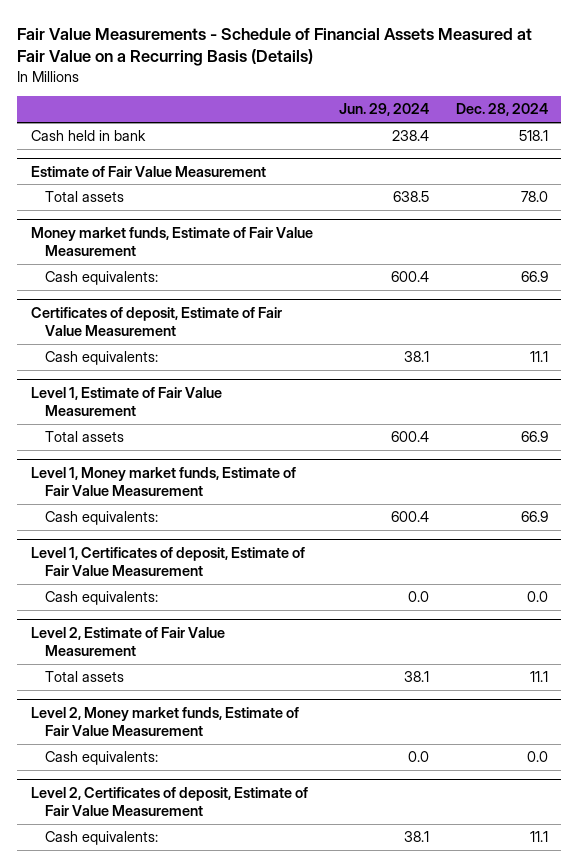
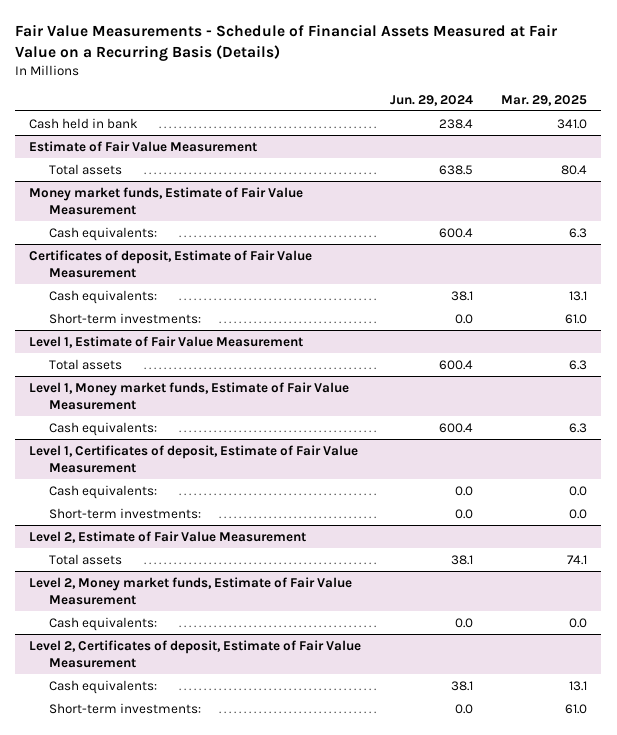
[455,103,548,117] Dec. 28, 2024 -> none
none -> [501,94,588,106] Mar. 29, 2025
none -> [49,312,202,324] Short-term investments:
none -> [49,507,202,519] Short-term investments:
none -> [49,702,202,714] Short-term investments:

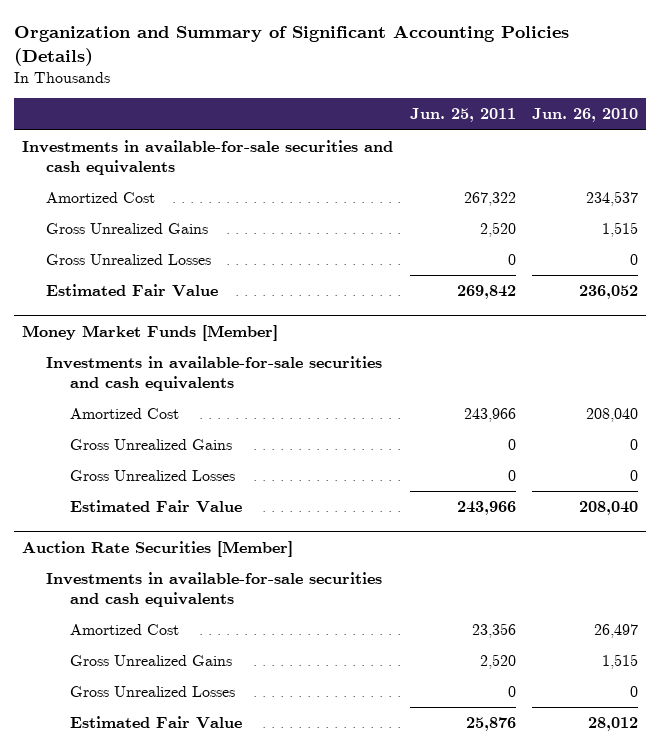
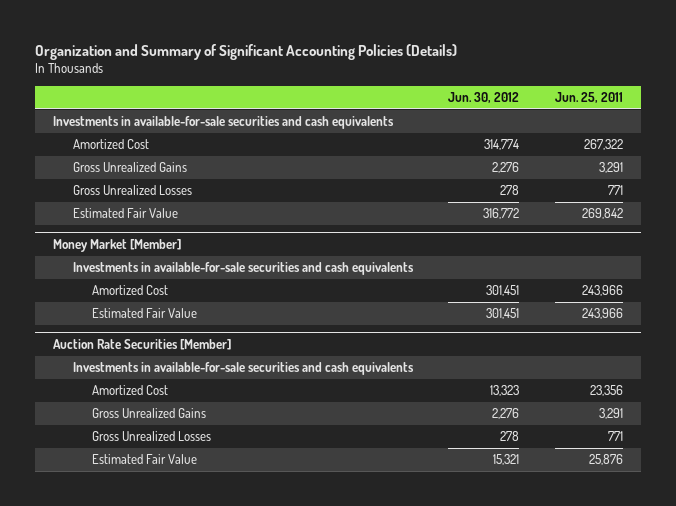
[532,108,639,123] Jun. 26, 2010 -> none
none -> [448,92,520,104] Jun. 30, 2012
[479,221,516,237] 2,520 -> [599,162,624,174] 3,291
[507,253,516,265] 0 -> [608,185,624,196] 771
[22,324,279,341] Money Market Funds [Member] -> [53,239,182,253] Money Market [Member]
[69,438,232,450] Gross Unrealized Gains -> none
[69,469,235,481] Gross Unrealized Losses -> none
[479,653,516,669] 2,520 -> [599,408,624,420] 3,291
[507,685,516,697] 0 -> [608,431,624,442] 771

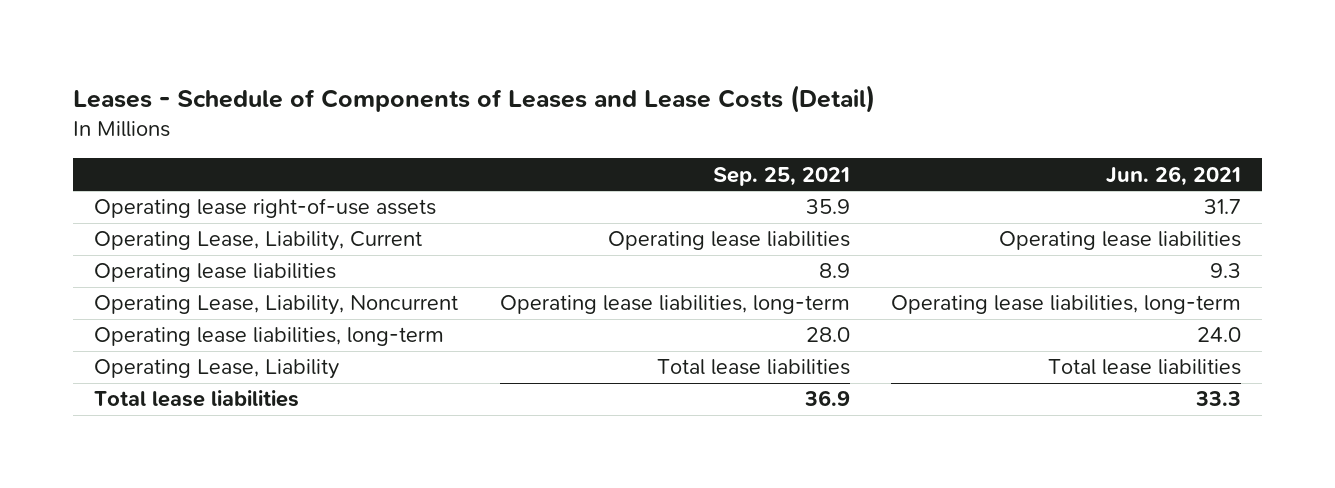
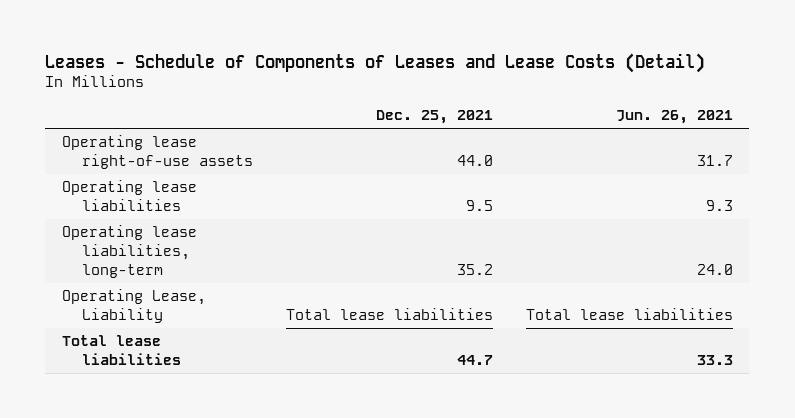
[712,166,850,186] Sep. 25, 2021 -> none
none -> [376,109,494,124] Dec. 25, 2021
[93,231,422,252] Operating Lease, Liability, Current -> none
[93,295,458,316] Operating Lease, Liability, Noncurrent -> none

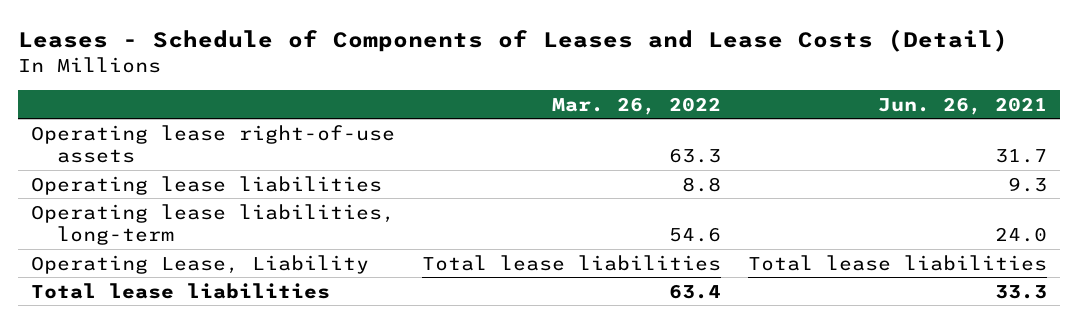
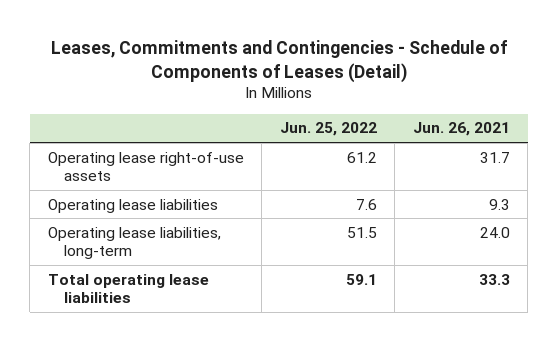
[18,28,1009,52] Leases - Schedule of Components of Leases and Lease Costs (Detail) -> [50,39,507,83] Leases, Commitments and Contingencies - Schedule of Components of Leases (Detail)
[551,96,721,115] Mar. 26, 2022 -> none
none -> [279,122,377,137] Jun. 25, 2022
[31,254,370,274] Operating Lease, Liability -> none
[31,282,331,299] Total lease liabilities -> [47,273,209,304] Total operating lease liabilities

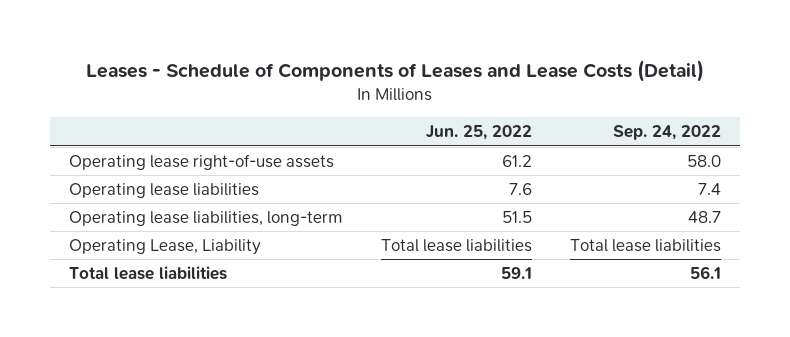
[50,39,507,83] Leases, Commitments and Contingencies - Schedule of Components of Leases (Detail) -> [86,60,705,83] Leases - Schedule of Components of Leases and Lease Costs (Detail)
[412,122,510,137] Jun. 26, 2021 -> none
none -> [612,125,721,141] Sep. 24, 2022
none -> [69,238,262,255] Operating Lease, Liability
[47,273,209,304] Total operating lease liabilities -> [69,265,228,280] Total lease liabilities

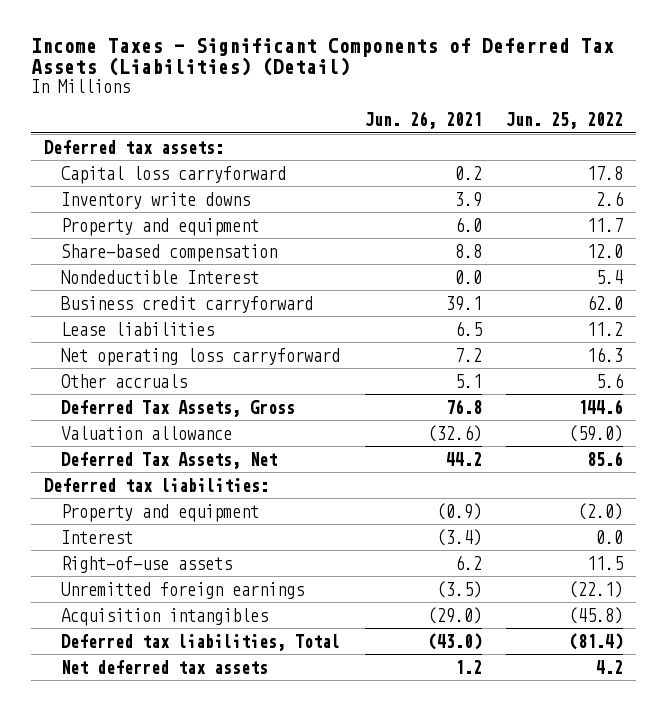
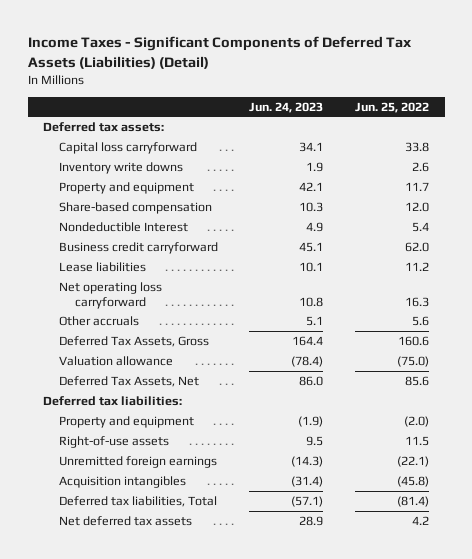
[364,111,482,130] Jun. 26, 2021 -> none
none -> [249,101,324,113] Jun. 24, 2023
[587,165,624,180] 17.8 -> [404,141,429,152] 33.8
[578,398,624,414] 144.6 -> [397,335,429,346] 160.6
[569,424,624,442] (59.0) -> [396,355,429,367] (75.0)
[60,529,133,544] Interest -> none

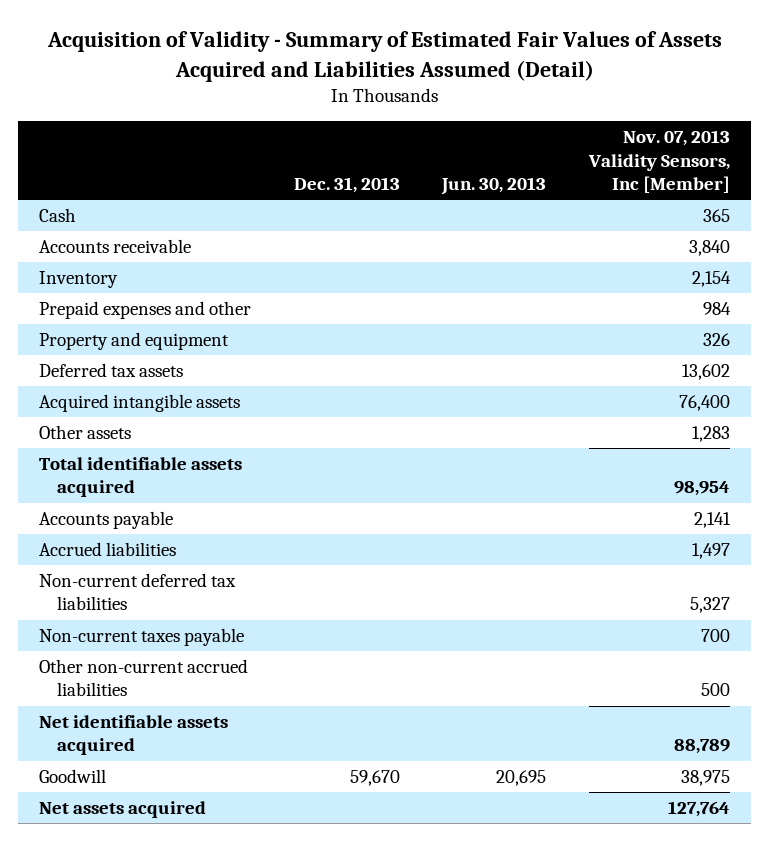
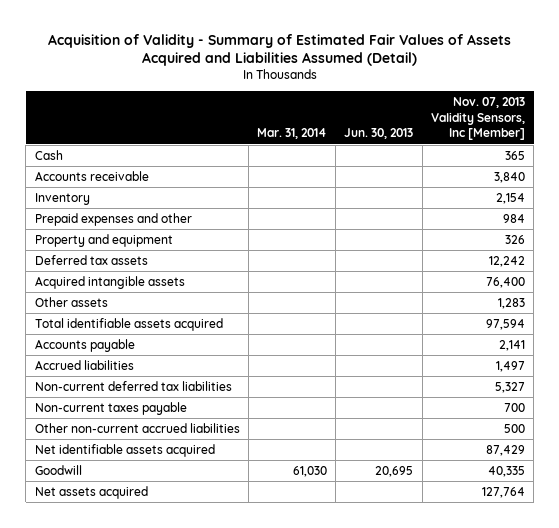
[293,177,400,194] Dec. 31, 2013 -> none
none -> [257,128,328,140] Mar. 31, 2014
[681,363,730,380] 13,602 -> [488,255,525,267] 12,242
[673,481,730,497] 98,954 -> [485,318,525,330] 97,594
[673,739,730,755] 88,789 -> [485,444,525,456] 87,429
[680,769,730,786] 38,975 -> [487,465,525,477] 40,335

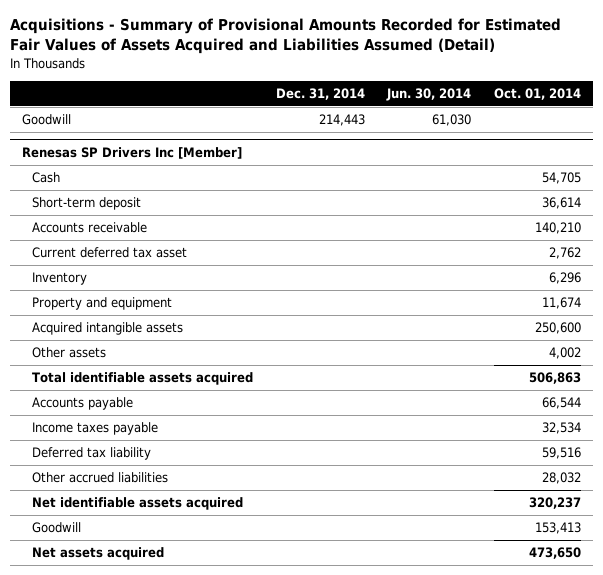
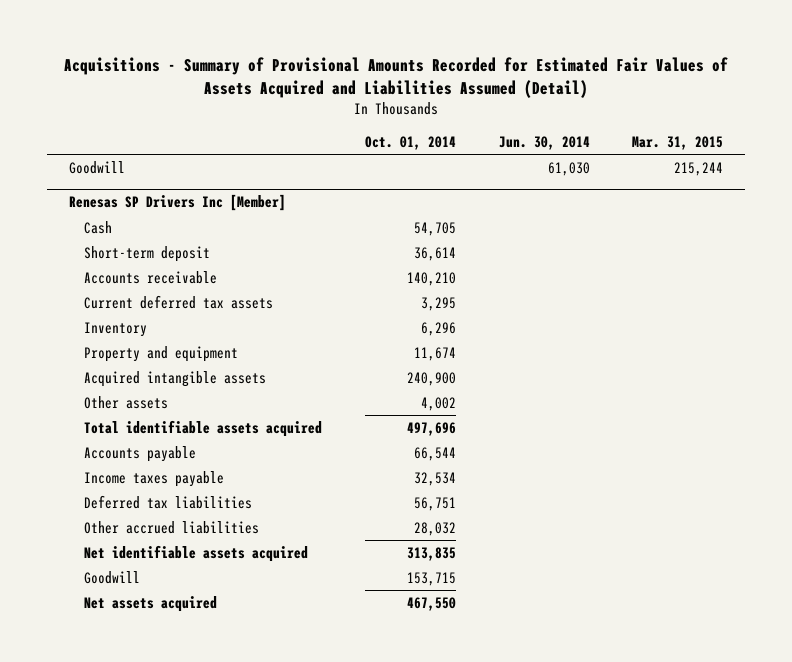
[275,88,365,101] Dec. 31, 2014 -> none
none -> [632,135,724,150] Mar. 31, 2015
[31,247,187,259] Current deferred tax asset -> [83,294,273,309] Current deferred tax assets
[549,247,582,260] 2,762 -> [420,296,456,311] 3,295
[535,322,582,335] 250,600 -> [406,371,456,386] 240,900
[529,372,582,385] 506,863 -> [406,421,456,436] 497,696
[31,447,151,461] Deferred tax liability -> [83,494,252,509] Deferred tax liabilities
[542,447,582,460] 59,516 -> [413,496,456,511] 56,751
[529,497,582,510] 320,237 -> [406,546,456,561] 313,835
[535,522,582,535] 153,413 -> [406,571,456,586] 153,715
[529,547,582,560] 473,650 -> [406,596,456,611] 467,550

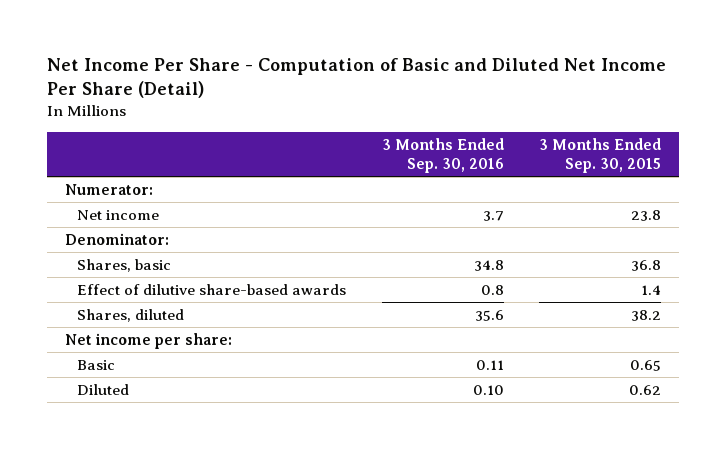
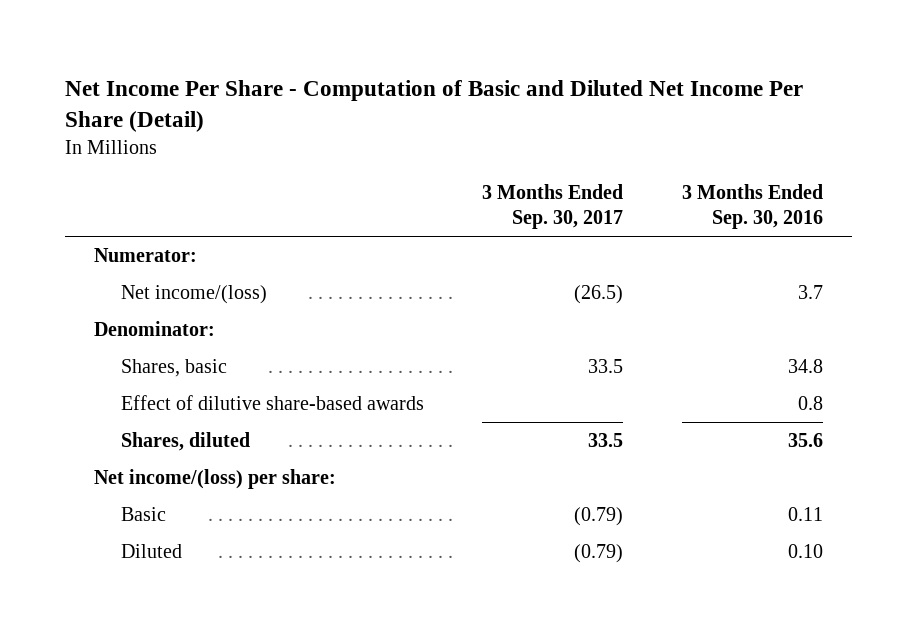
[539,137,662,174] 3 Months Ended Sep. 30, 2015 -> none
none -> [482,183,624,230] 3 Months Ended Sep. 30, 2017
[76,209,159,220] Net income -> [121,284,268,304] Net income/(loss)
[64,332,232,349] Net income per share: -> [94,468,337,489] Net income/(loss) per share:

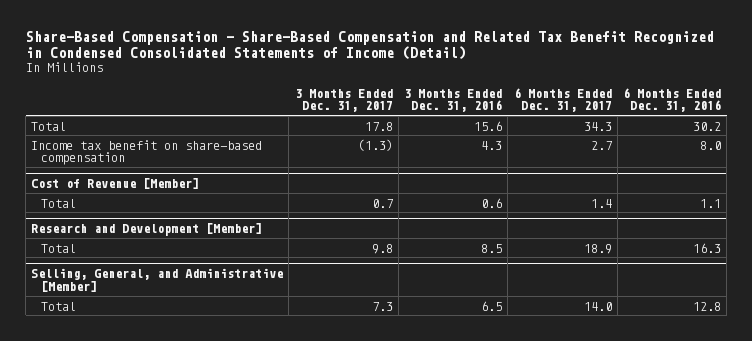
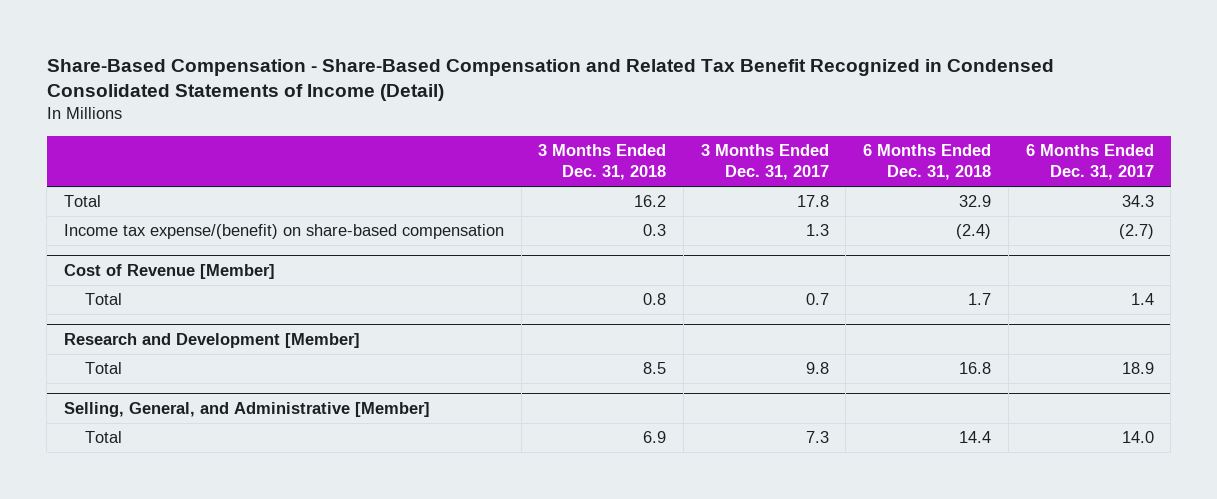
[404,88,503,113] 3 Months Ended Dec. 31, 2016 -> none
[622,87,721,113] 6 Months Ended Dec. 31, 2016 -> none
none -> [538,143,667,181] 3 Months Ended Dec. 31, 2018
none -> [863,143,992,181] 6 Months Ended Dec. 31, 2018
[31,139,263,166] Income tax benefit on share-based compensation -> [63,224,504,240] Income tax expense/(benefit) on share-based compensation
[357,138,393,151] (1.3) -> [805,224,829,237] 1.3
[590,140,612,150] 2.7 -> [1118,224,1154,240] (2.7)

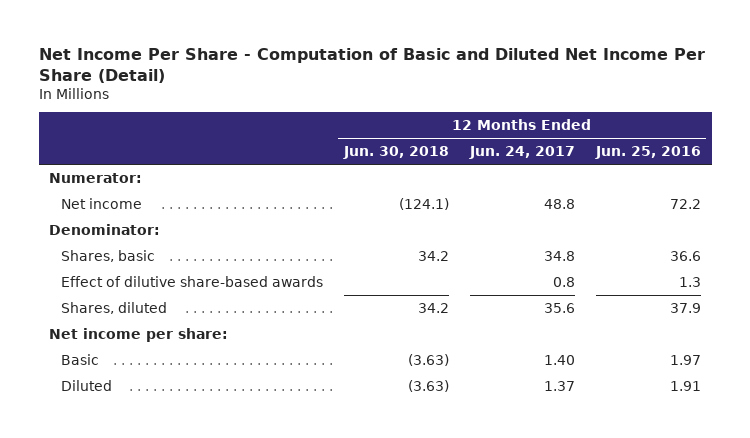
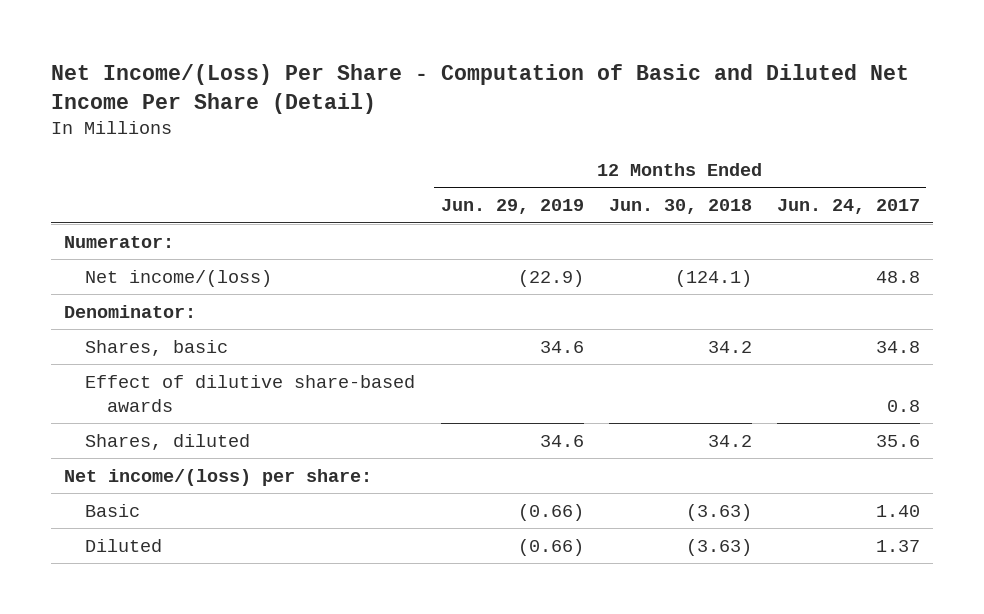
[38,47,705,83] Net Income Per Share - Computation of Basic and Diluted Net Income Per Share (Detail) -> [50,63,909,114] Net Income/(Loss) Per Share - Computation of Basic and Diluted Net Income Per Share (Detail)
[595,146,702,160] Jun. 25, 2016 -> none
none -> [440,199,584,215] Jun. 29, 2019
[60,197,142,209] Net income -> [85,269,273,287] Net income/(loss)
[49,327,229,342] Net income per share: -> [63,468,372,486] Net income/(loss) per share:

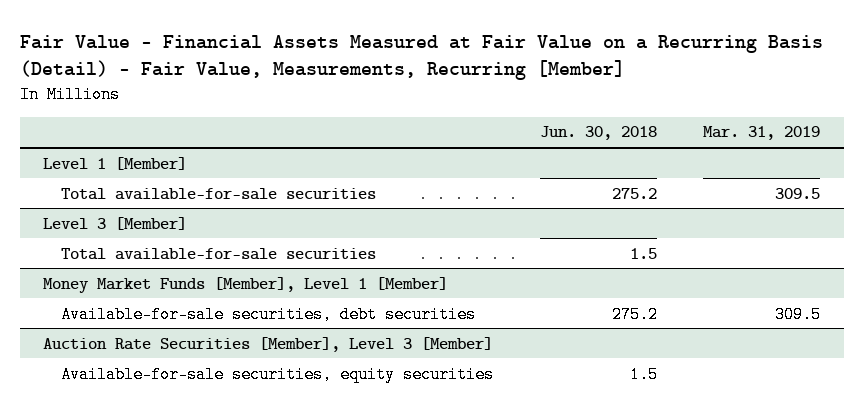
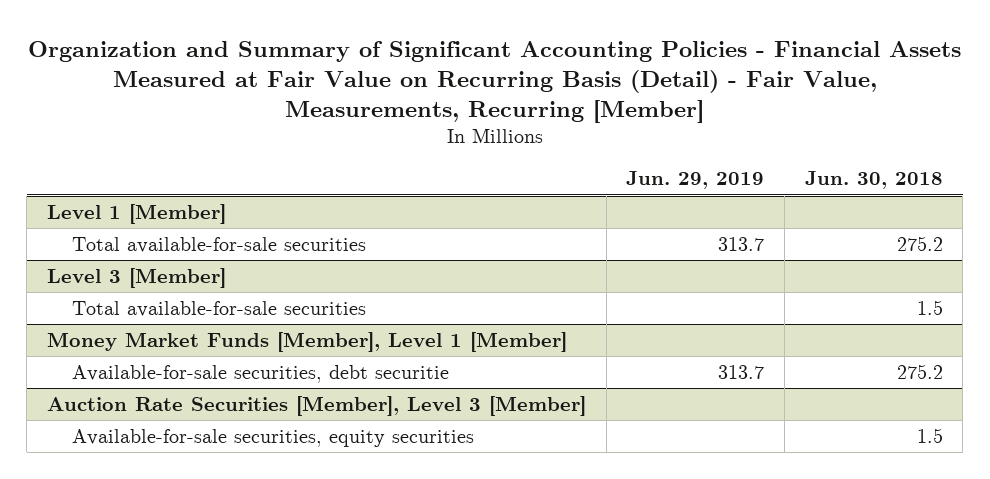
[20,34,824,81] Fair Value - Financial Assets Measured at Fair Value on a Recurring Basis (Detail) - Fair Value, Measurements, Recurring [Member] -> [27,40,961,124] Organization and Summary of Significant Accounting Policies - Financial Assets Measured at Fair Value on Recurring Basis (Detail) - Fair Value, Measurements, Recurring [Member]
[703,126,821,141] Mar. 31, 2019 -> none
none -> [626,171,765,190] Jun. 29, 2019
[61,305,477,323] Available-for-sale securities, debt securities -> [71,364,449,383] Available-for-sale securities, debt securitie

